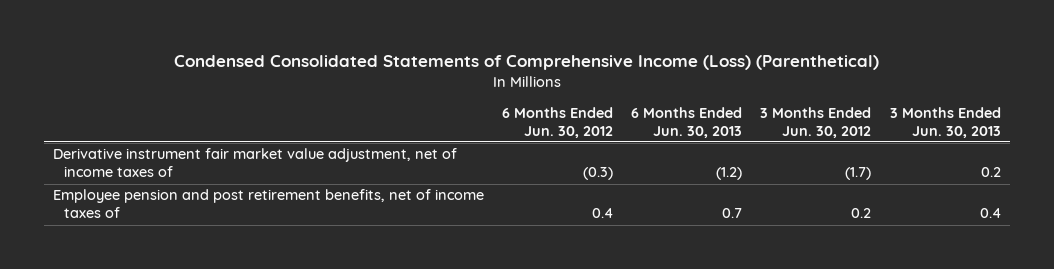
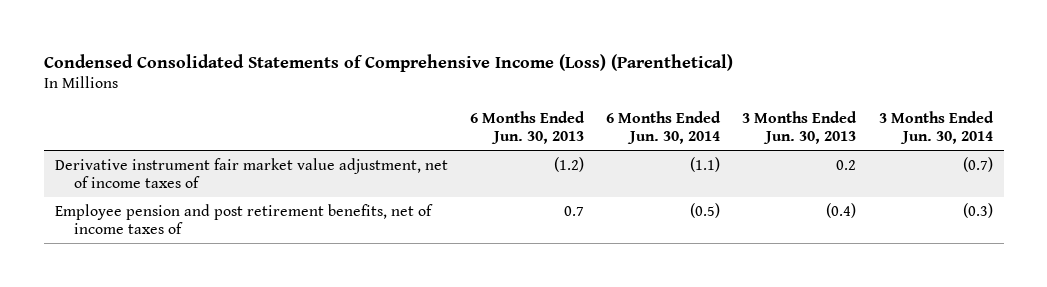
[502,106,614,138] 6 Months Ended Jun. 30, 2012 -> none
[760,106,872,138] 3 Months Ended Jun. 30, 2012 -> none
none -> [606,110,722,145] 6 Months Ended Jun. 30, 2014
none -> [878,110,994,145] 3 Months Ended Jun. 30, 2014
[979,208,1001,219] 0.4 -> [826,202,857,218] (0.4)

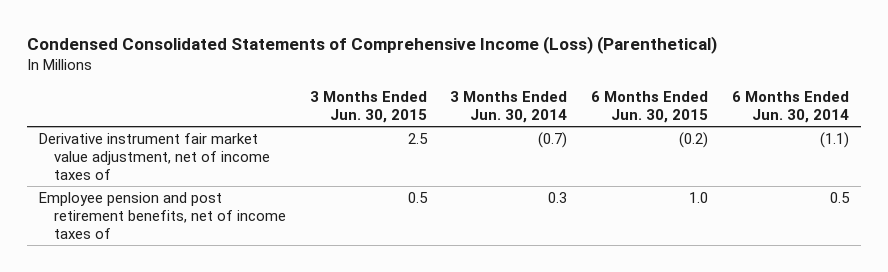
[469,110,585,145] 6 Months Ended Jun. 30, 2013 -> none
[742,110,858,145] 3 Months Ended Jun. 30, 2013 -> none
none -> [309,90,427,124] 3 Months Ended Jun. 30, 2015
none -> [591,90,709,124] 6 Months Ended Jun. 30, 2015
[690,202,721,218] (0.5) -> [829,191,850,203] 0.5
[962,202,993,218] (0.3) -> [548,191,568,203] 0.3

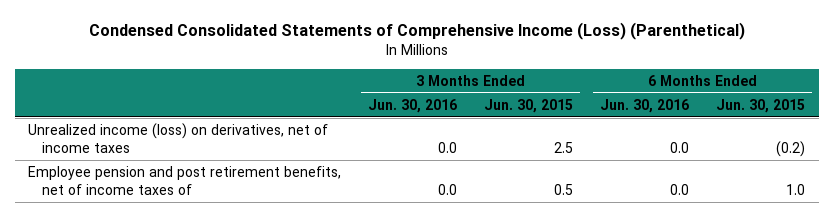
[450,90,568,124] 3 Months Ended Jun. 30, 2014 -> none
[731,90,849,124] 6 Months Ended Jun. 30, 2014 -> none
none -> [368,98,458,113] Jun. 30, 2016
none -> [600,98,690,113] Jun. 30, 2016
[38,132,271,181] Derivative instrument fair market value adjustment, net of income taxes of -> [28,122,329,153] Unrealized income (loss) on derivatives, net of income taxes

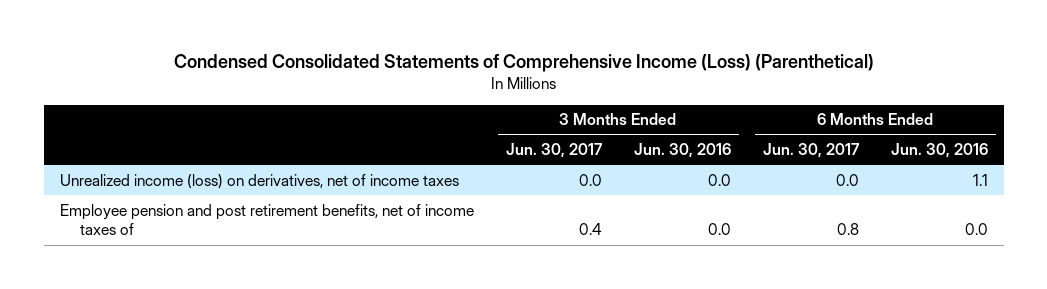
[484,98,574,113] Jun. 30, 2015 -> none
[716,98,806,113] Jun. 30, 2015 -> none
none -> [505,143,602,159] Jun. 30, 2017
none -> [762,143,859,159] Jun. 30, 2017
[670,141,690,153] 0.0 -> [972,173,988,186] 1.1

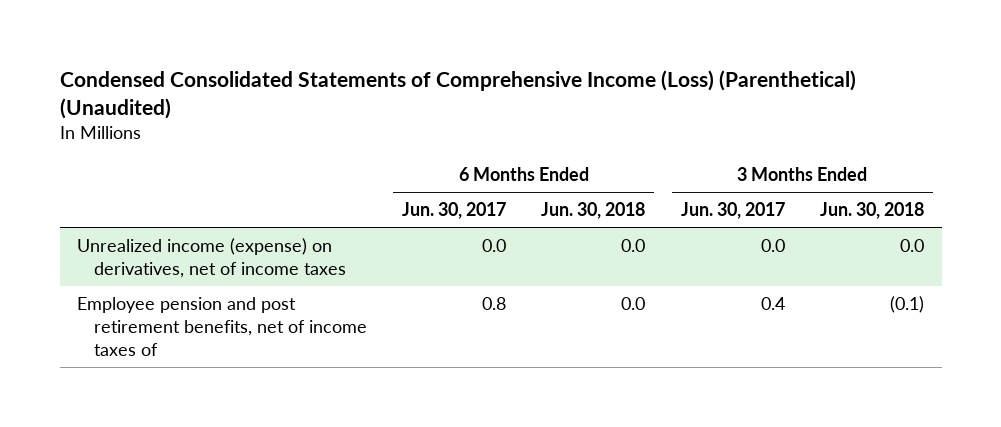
[173,54,874,73] Condensed Consolidated Statements of Comprehensive Income (Loss) (Parenthetical) -> [59,70,856,120] Condensed Consolidated Statements of Comprehensive Income (Loss) (Parenthetical) (Unaudited)
[633,143,731,159] Jun. 30, 2016 -> none
[890,143,988,159] Jun. 30, 2016 -> none
none -> [541,202,646,220] Jun. 30, 2018
none -> [820,202,925,220] Jun. 30, 2018
[59,173,459,189] Unrealized income (loss) on derivatives, net of income taxes -> [77,237,346,278] Unrealized income (expense) on derivatives, net of income taxes

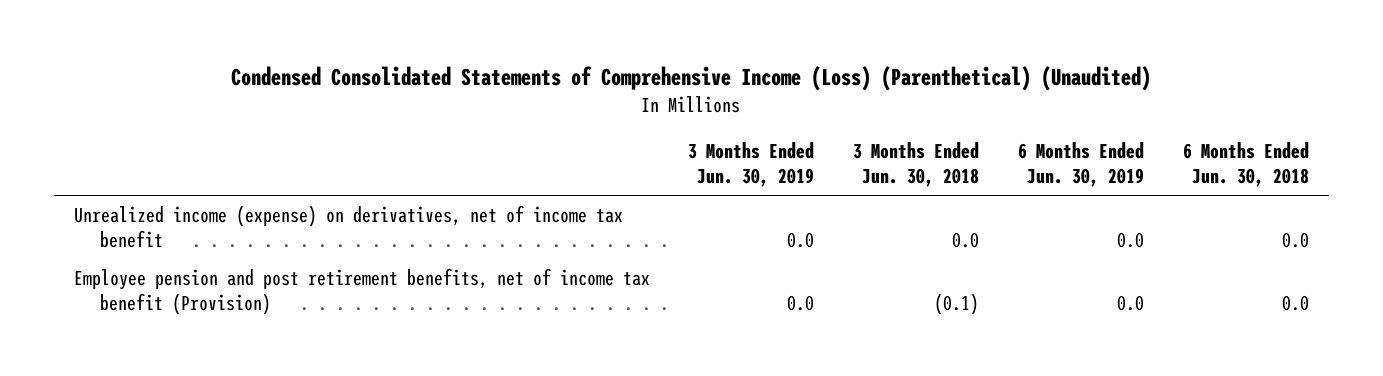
[401,202,506,220] Jun. 30, 2017 -> none
[680,202,785,220] Jun. 30, 2017 -> none
none -> [688,142,815,187] 3 Months Ended Jun. 30, 2019
none -> [1018,142,1145,187] 6 Months Ended Jun. 30, 2019
[77,237,346,278] Unrealized income (expense) on derivatives, net of income taxes -> [73,205,623,249] Unrealized income (expense) on derivatives, net of income tax benefit
[77,296,367,356] Employee pension and post retirement benefits, net of income taxes of -> [73,268,650,316] Employee pension and post retirement benefits, net of income tax benefit (Provision)

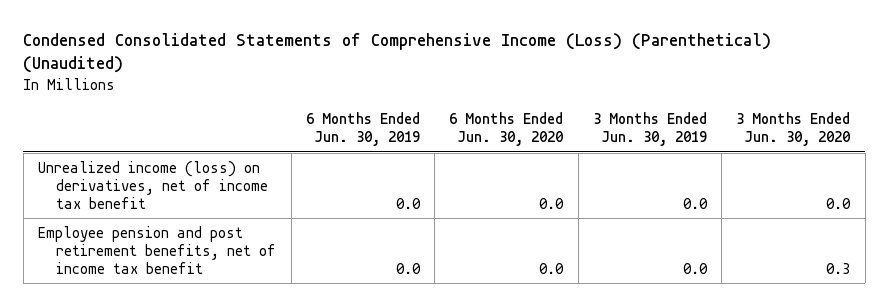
[853,142,980,187] 3 Months Ended Jun. 30, 2018 -> none
[1183,142,1310,187] 6 Months Ended Jun. 30, 2018 -> none
none -> [449,112,564,147] 6 Months Ended Jun. 30, 2020
none -> [736,112,851,147] 3 Months Ended Jun. 30, 2020
[73,205,623,249] Unrealized income (expense) on derivatives, net of income tax benefit -> [37,160,269,209] Unrealized income (loss) on derivatives, net of income tax benefit
[73,268,650,316] Employee pension and post retirement benefits, net of income tax benefit (Provision) -> [37,225,277,274] Employee pension and post retirement benefits, net of income tax benefit

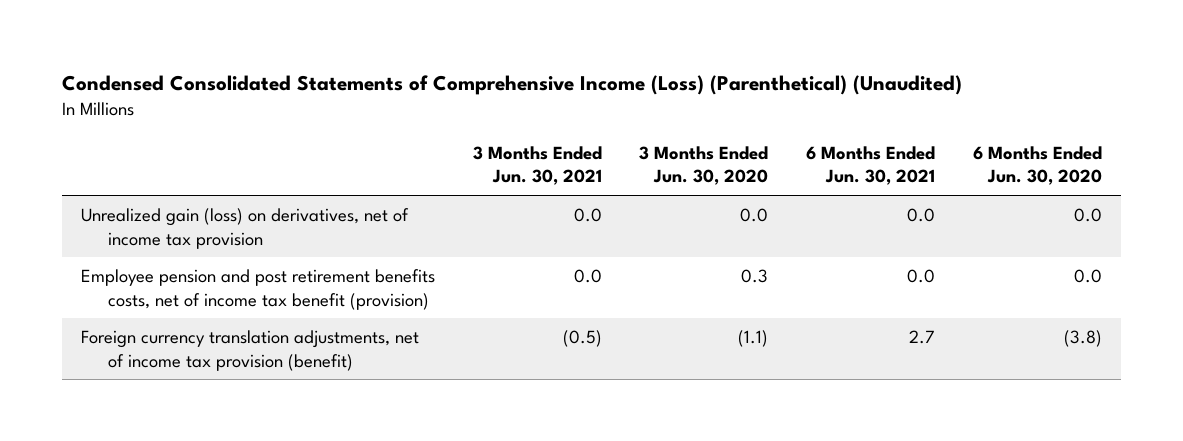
[305,112,420,147] 6 Months Ended Jun. 30, 2019 -> none
[592,112,707,147] 3 Months Ended Jun. 30, 2019 -> none
none -> [472,145,602,186] 3 Months Ended Jun. 30, 2021
none -> [806,145,936,186] 6 Months Ended Jun. 30, 2021
[37,160,269,209] Unrealized income (loss) on derivatives, net of income tax benefit -> [80,207,409,249] Unrealized gain (loss) on derivatives, net of income tax provision
[37,225,277,274] Employee pension and post retirement benefits, net of income tax benefit -> [80,268,435,310] Employee pension and post retirement benefits costs, net of income tax benefit (provision)
none -> [80,329,419,371] Foreign currency translation adjustments, net of income tax provision (benefit)

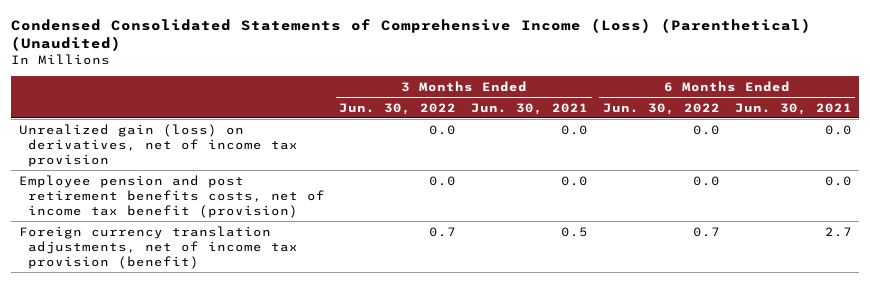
[639,145,769,186] 3 Months Ended Jun. 30, 2020 -> none
[973,145,1103,186] 6 Months Ended Jun. 30, 2020 -> none
none -> [339,102,457,115] Jun. 30, 2022
none -> [602,102,720,115] Jun. 30, 2022
[562,329,602,347] (0.5) -> [561,226,589,237] 0.5

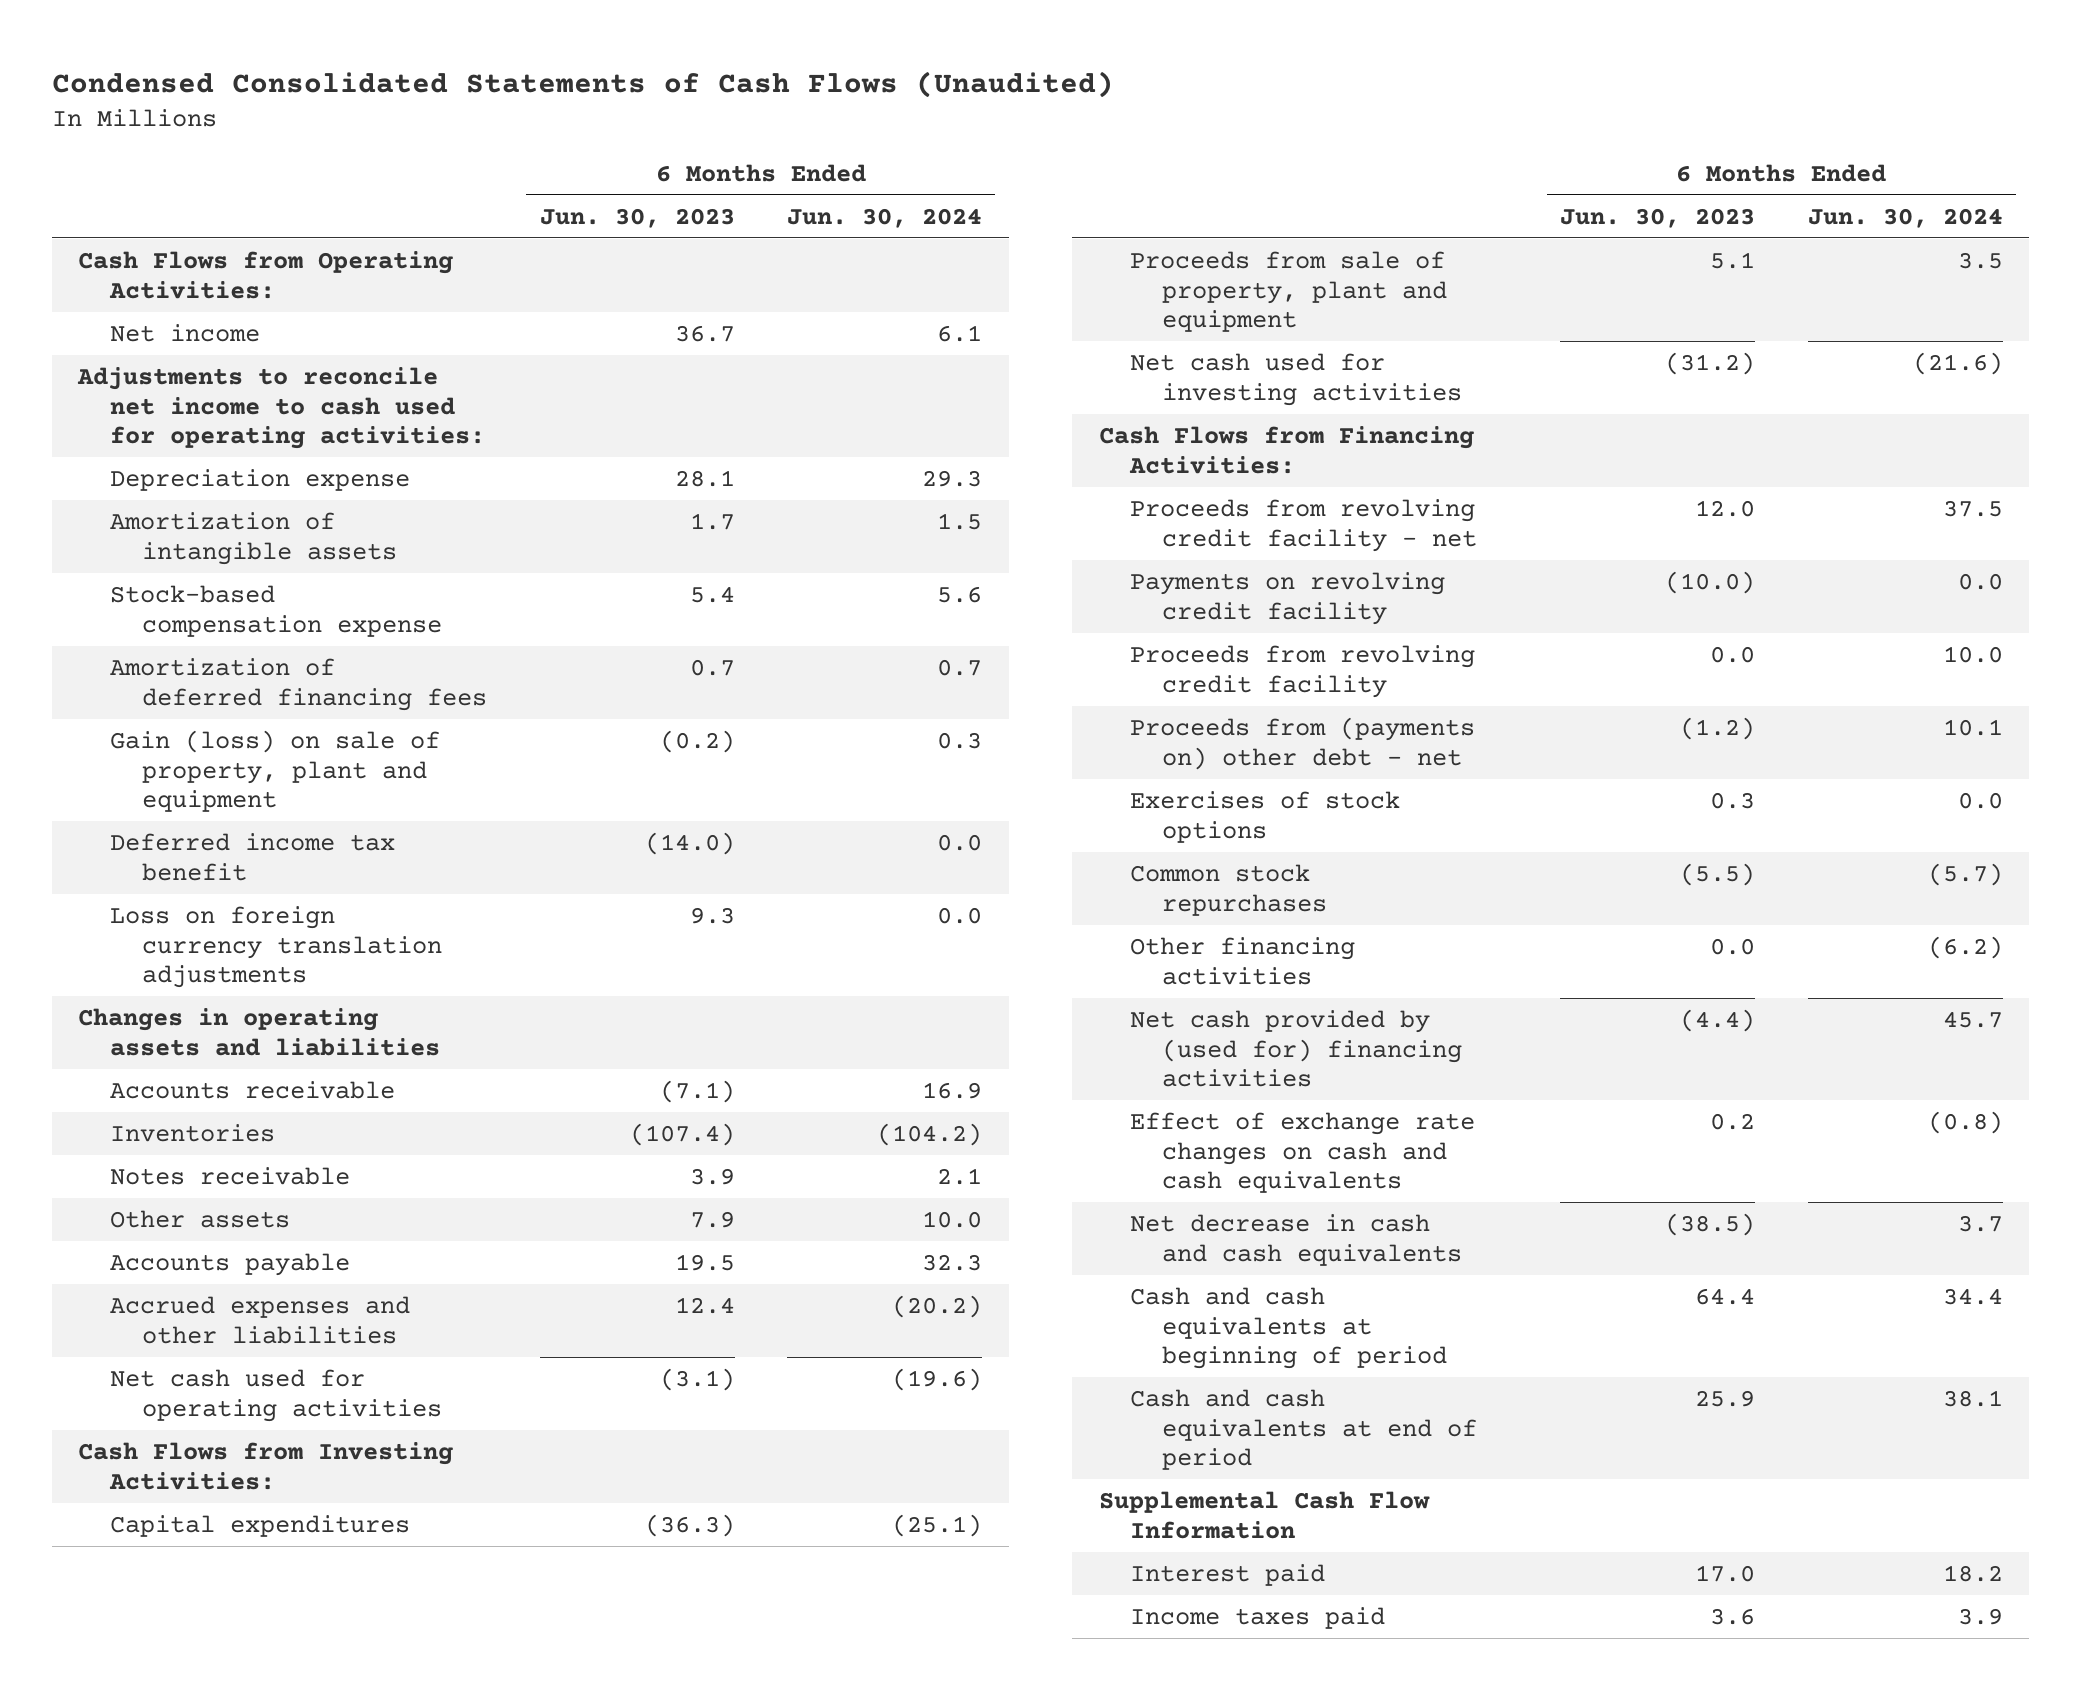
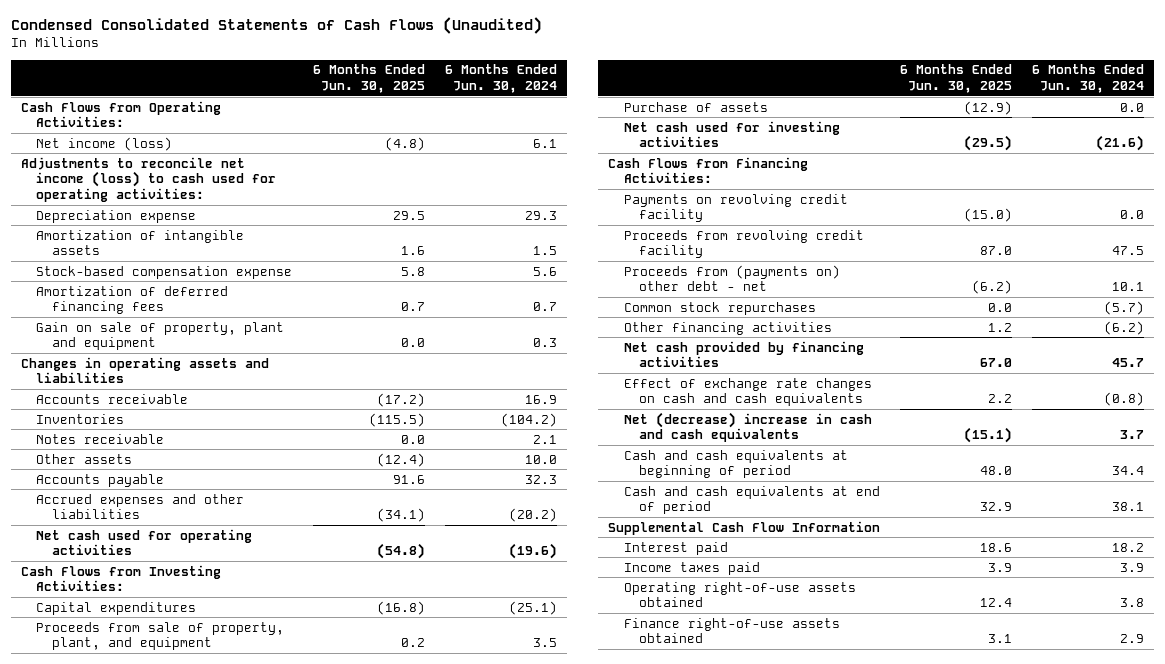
[539,207,735,228] Jun. 30, 2023 -> none
none -> [312,64,425,94] 6 Months Ended Jun. 30, 2025
[110,323,261,342] Net income -> [36,136,173,151] Net income (loss)
[77,366,486,450] Adjustments to reconcile net income to cash used for operating activities: -> [20,156,277,202] Adjustments to reconcile net income (loss) to cash used for operating activities:
[110,832,396,881] Deferred income tax benefit -> none
[110,905,442,989] Loss on foreign currency translation adjustments -> none
[110,729,441,813] Gain (loss) on sale of property, plant and equipment -> [36,321,285,351] Gain on sale of property, plant and equipment
[1130,250,1448,333] Proceeds from sale of property, plant and equipment -> [36,621,285,651] Proceeds from sale of property, plant, and equipment
none -> [623,101,768,112] Purchase of assets
[1130,498,1478,552] Proceeds from revolving credit facility - net -> none
[1942,645,2003,663] 10.0 -> [1111,246,1144,256] 47.5
[1130,790,1401,843] Exercises of stock options -> none
[1130,1009,1463,1088] Net cash provided by (used for) financing activities -> [623,340,864,368] Net cash provided by financing activities
[1130,1213,1463,1266] Net decrease in cash and cash equivalents -> [623,411,872,443] Net (decrease) increase in cash and cash equivalents
none -> [623,581,856,608] Operating right-of-use assets obtained
none -> [623,617,840,644] Finance right-of-use assets obtained

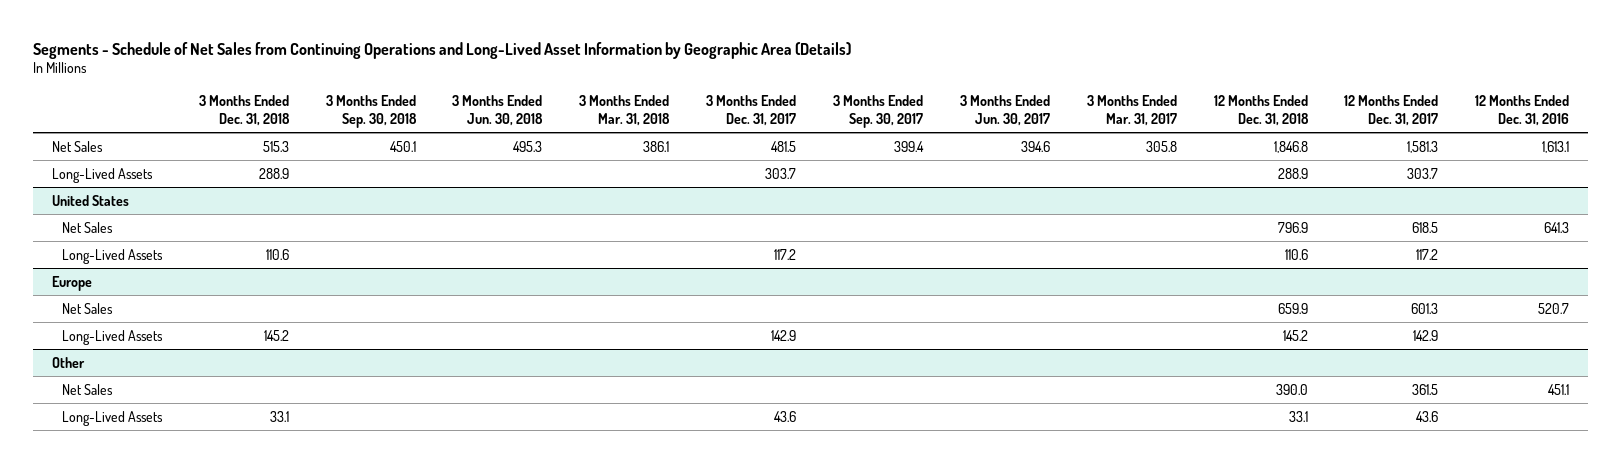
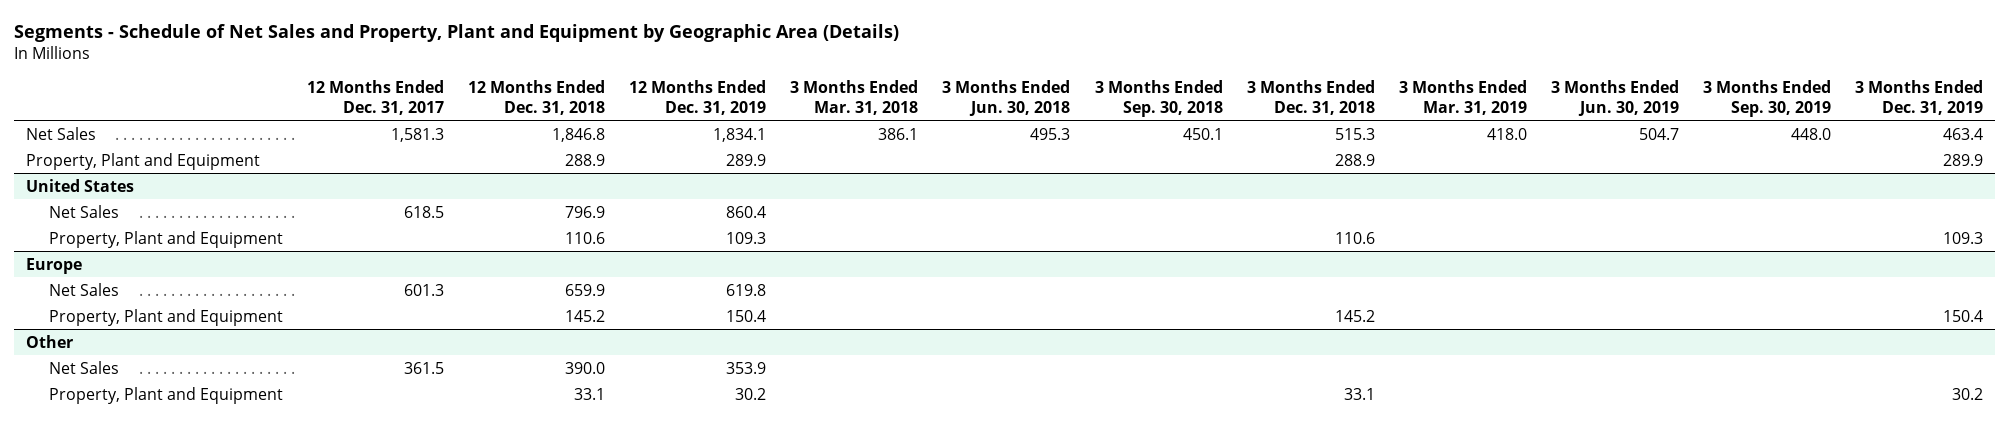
[33,41,852,59] Segments - Schedule of Net Sales from Continuing Operations and Long-Lived Asset Information by Geographic Area (Details) -> [13,23,899,42] Segments - Schedule of Net Sales and Property, Plant and Equipment by Geographic Area (Details)
[706,95,797,126] 3 Months Ended Dec. 31, 2017 -> none
[832,95,923,128] 3 Months Ended Sep. 30, 2017 -> none
[959,95,1050,126] 3 Months Ended Jun. 30, 2017 -> none
[1086,95,1177,126] 3 Months Ended Mar. 31, 2017 -> none
[1475,95,1570,126] 12 Months Ended Dec. 31, 2016 -> none
none -> [629,80,767,115] 12 Months Ended Dec. 31, 2019
none -> [1398,80,1527,115] 3 Months Ended Mar. 31, 2019
none -> [1550,80,1679,116] 3 Months Ended Jun. 30, 2019
none -> [1703,80,1832,117] 3 Months Ended Sep. 30, 2019
none -> [1855,80,1984,115] 3 Months Ended Dec. 31, 2019
[51,167,153,183] Long-Lived Assets -> none
none -> [25,152,260,170] Property, Plant and Equipment
[61,248,163,264] Long-Lived Assets -> none
none -> [48,230,283,248] Property, Plant and Equipment
[61,329,163,345] Long-Lived Assets -> none
none -> [48,308,283,326] Property, Plant and Equipment
[61,410,163,426] Long-Lived Assets -> none
none -> [48,386,283,404] Property, Plant and Equipment

